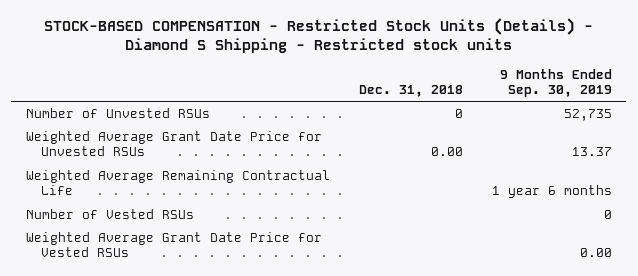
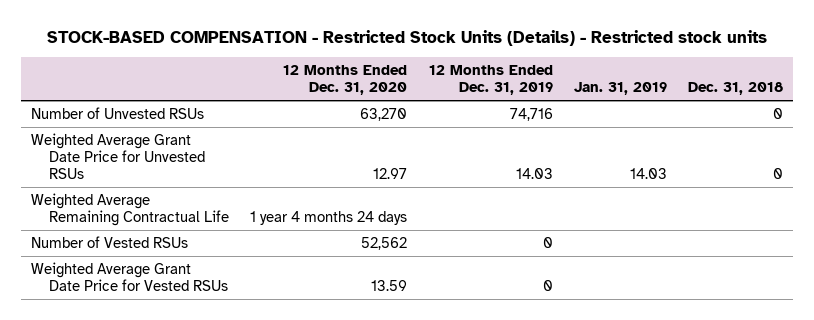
[43,17,593,54] STOCK-BASED COMPENSATION - Restricted Stock Units (Details) - Diamond S Shipping - Restricted stock units -> [46,29,767,46] STOCK-BASED COMPENSATION - Restricted Stock Units (Details) - Restricted stock units
[499,68,612,98] 9 Months Ended Sep. 30, 2019 -> none
none -> [283,64,408,96] 12 Months Ended Dec. 31, 2020
none -> [428,64,553,96] 12 Months Ended Dec. 31, 2019
none -> [573,82,667,96] Jan. 31, 2019
[430,147,463,157] 0.00 -> [772,168,783,180] 0

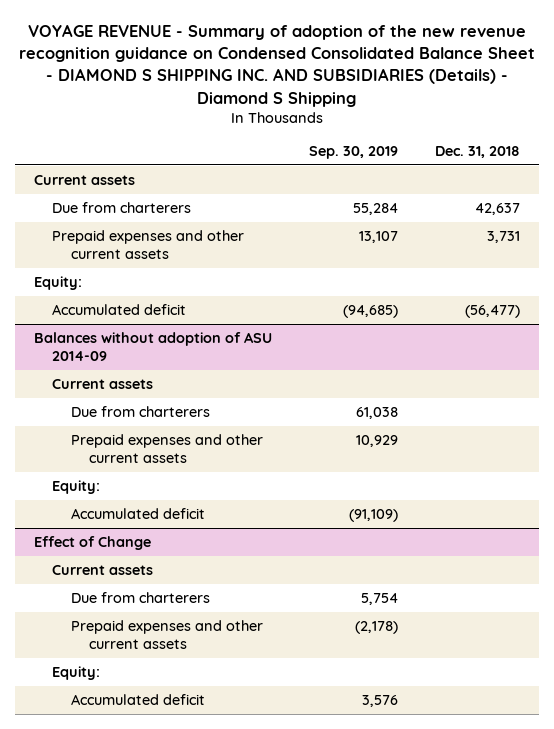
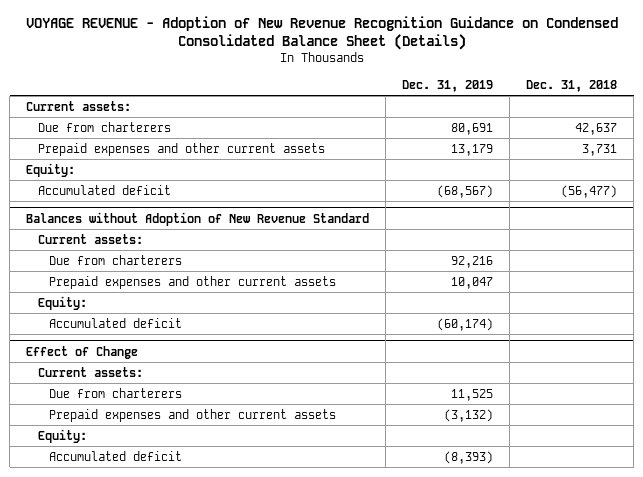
[18,24,535,107] VOYAGE REVENUE - Summary of adoption of the new revenue recognition guidance on Condensed Consolidated Balance Sheet - DIAMOND S SHIPPING INC. AND SUBSIDIARIES (Details) - Diamond S Shipping -> [25,15,618,51] VOYAGE REVENUE - Adoption of New Revenue Recognition Guidance on Condensed Consolidated Balance Sheet (Details)
[308,145,398,159] Sep. 30, 2019 -> none
none -> [402,80,494,93] Dec. 31, 2019
[33,174,135,185] Current assets -> [26,100,132,111] Current assets:
[33,331,272,361] Balances without adoption of ASU 2014-09 -> none
[52,378,154,389] Current assets -> none
[70,405,210,417] Due from charterers -> none
[70,433,263,463] Prepaid expenses and other current assets -> none
[52,479,101,494] Equity: -> none
[70,507,205,519] Accumulated deficit -> none
none -> [26,211,370,226] Balances without Adoption of New Revenue Standard
none -> [37,233,143,244] Current assets:
none -> [49,254,183,265] Due from charterers
none -> [49,275,337,289] Prepaid expenses and other current assets
none -> [37,295,87,310] Equity:
none -> [49,317,183,328] Accumulated deficit
[52,564,154,575] Current assets -> [37,366,143,377] Current assets:

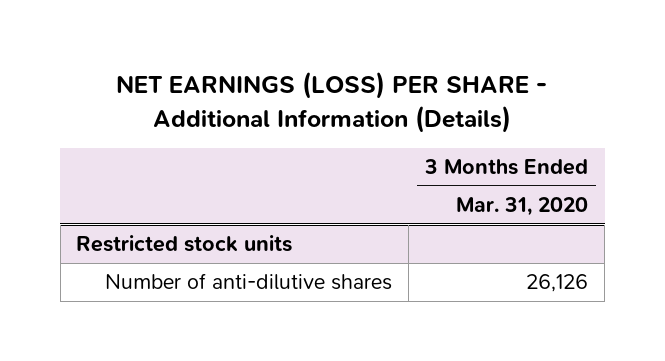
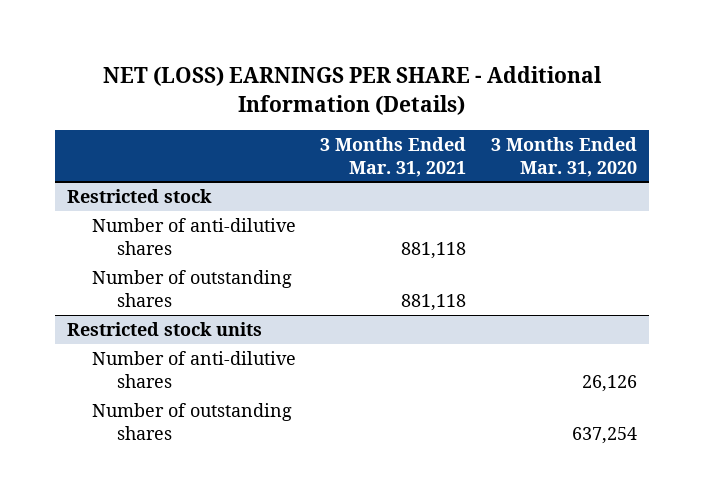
[116,71,548,133] NET EARNINGS (LOSS) PER SHARE - Additional Information (Details) -> [102,66,602,115] NET (LOSS) EARNINGS PER SHARE - Additional Information (Details)
none -> [320,136,467,177] 3 Months Ended Mar. 31, 2021
none -> [67,188,213,203] Restricted stock
none -> [92,217,297,255] Number of anti-dilutive shares
none -> [92,269,293,307] Number of outstanding shares
none -> [92,402,293,440] Number of outstanding shares

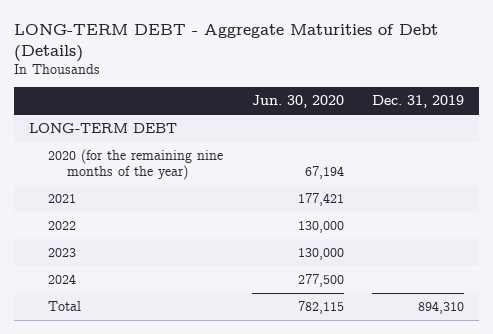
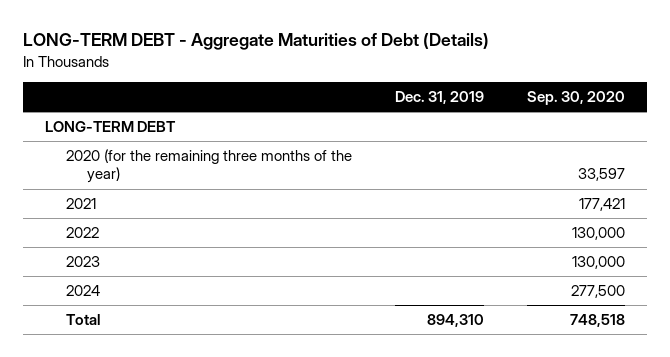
[251,95,344,109] Jun. 30, 2020 -> none
none -> [527,91,626,106] Sep. 30, 2020
[47,149,223,181] 2020 (for the remaining nine months of the year) -> [65,149,352,184] 2020 (for the remaining three months of the year)

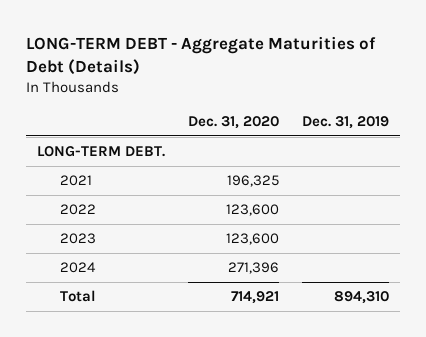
[527,91,626,106] Sep. 30, 2020 -> none
none -> [188,116,280,130] Dec. 31, 2020
[65,149,352,184] 2020 (for the remaining three months of the year) -> none
[44,121,176,133] LONG-TERM DEBT -> [37,146,166,158] LONG-TERM DEBT.

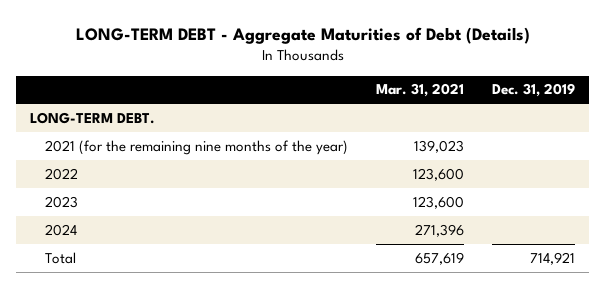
[188,116,280,130] Dec. 31, 2020 -> none
none -> [376,83,465,98] Mar. 31, 2021
[59,175,92,187] 2021 -> none
none -> [45,139,349,155] 2021 (for the remaining nine months of the year)
[334,291,390,305] 894,310 -> [529,251,575,265] 714,921

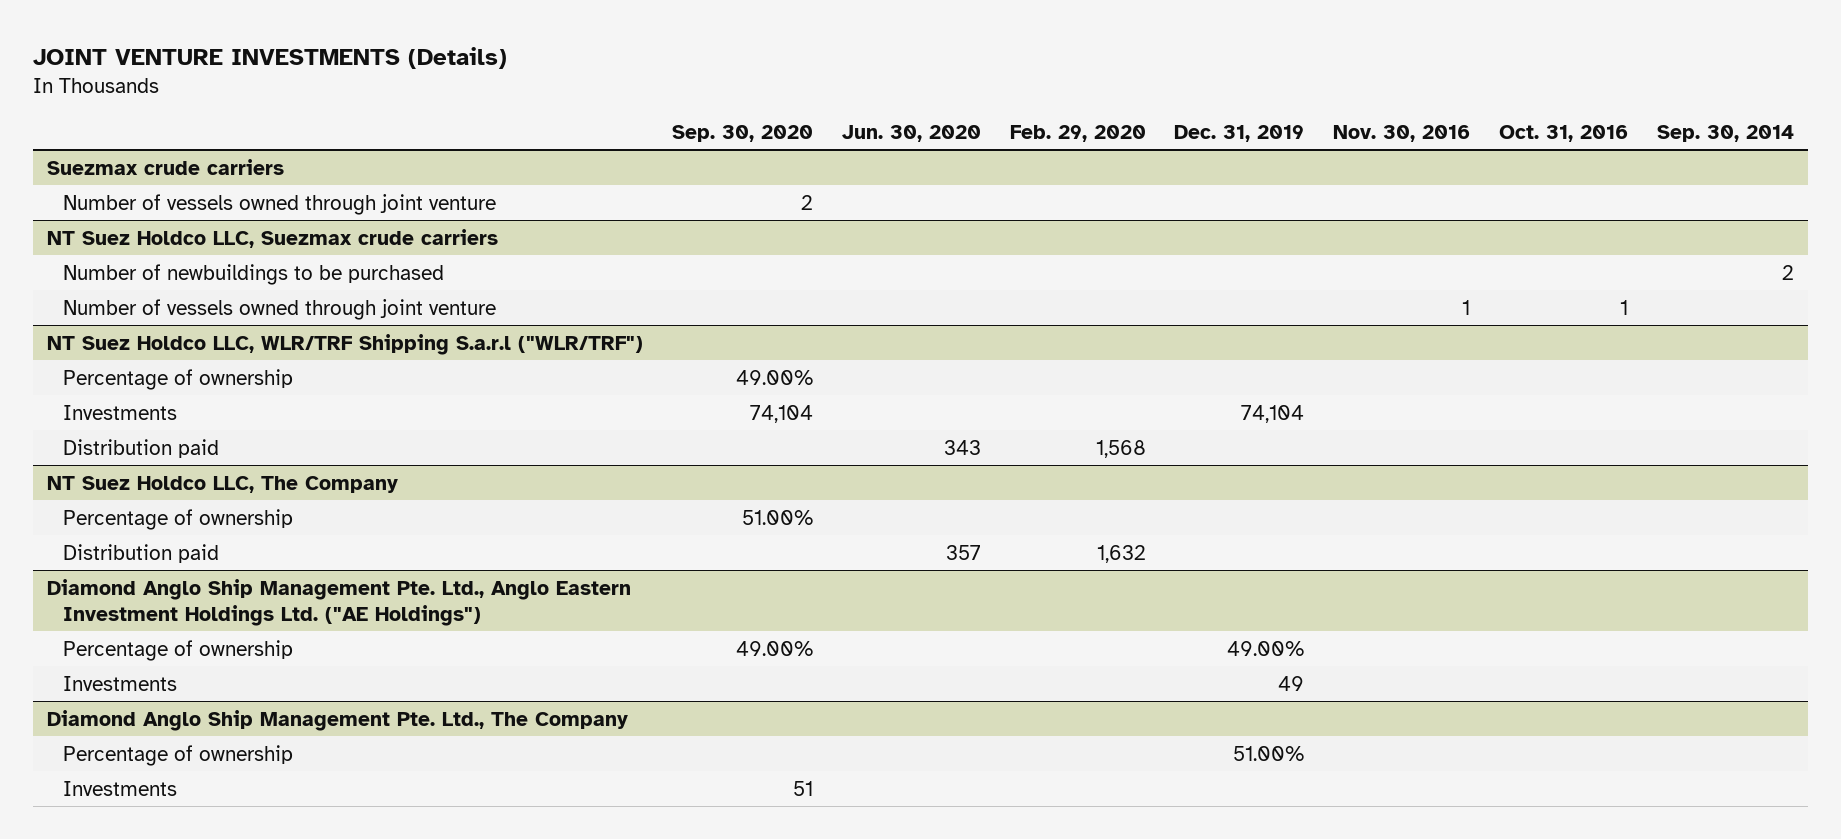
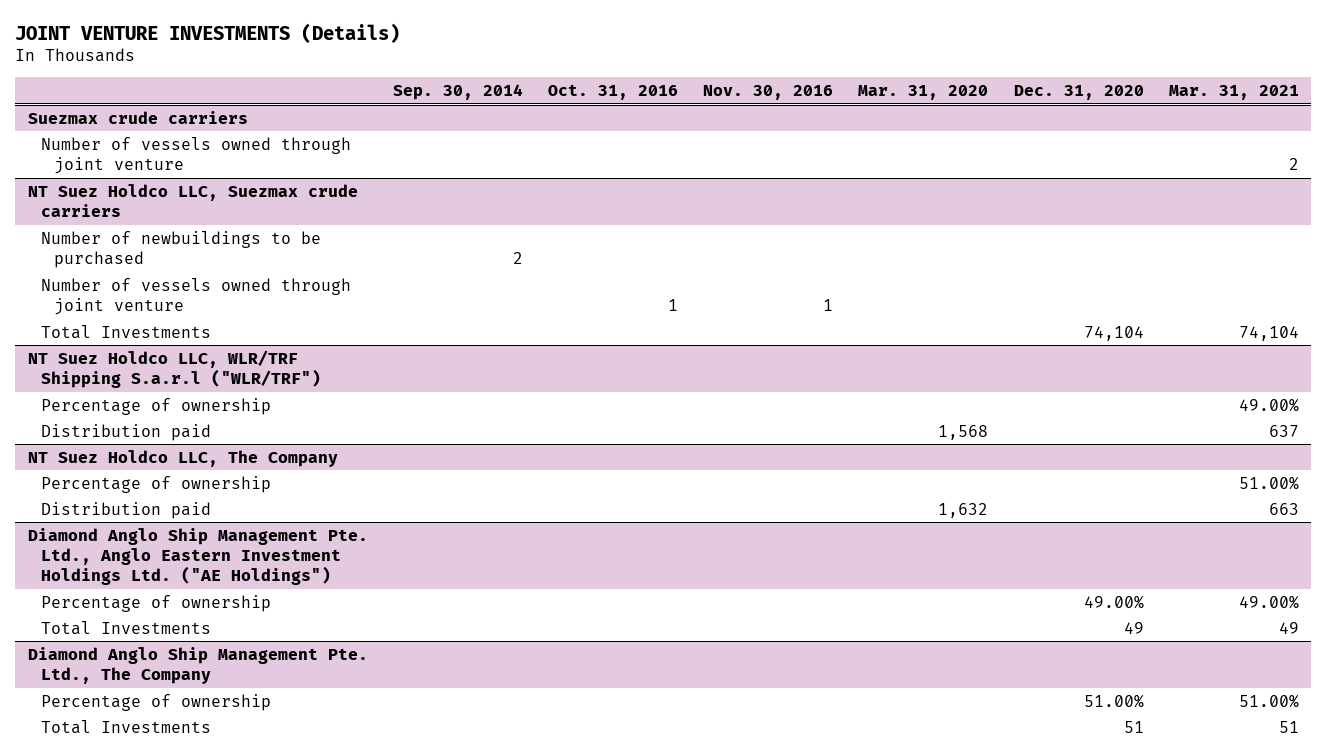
[672,124,814,142] Sep. 30, 2020 -> none
[841,124,981,142] Jun. 30, 2020 -> none
[1009,124,1146,142] Feb. 29, 2020 -> none
[1174,124,1305,142] Dec. 31, 2019 -> none
none -> [858,85,989,101] Mar. 31, 2020
none -> [1013,85,1144,101] Dec. 31, 2020
none -> [1168,85,1299,101] Mar. 31, 2021
none -> [40,324,211,339] Total Investments
[62,404,177,420] Investments -> none
[62,675,177,691] Investments -> [40,620,211,635] Total Investments
[62,780,177,796] Investments -> [40,719,211,734] Total Investments

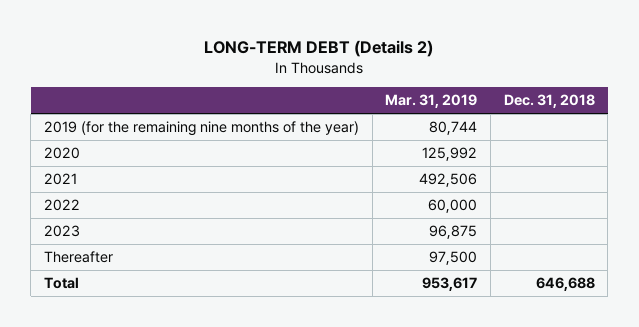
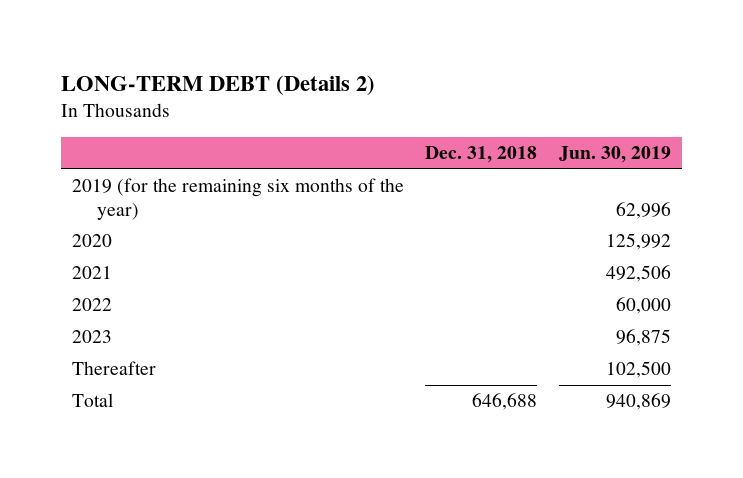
[385,94,478,109] Mar. 31, 2019 -> none
none -> [558,146,671,164] Jun. 30, 2019
[44,121,360,137] 2019 (for the remaining nine months of the year) -> [71,178,404,220] 2019 (for the remaining six months of the year)

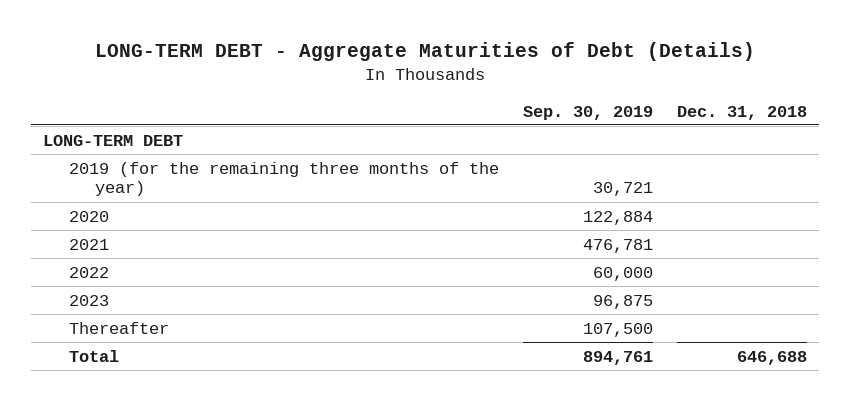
[61,75,376,96] LONG-TERM DEBT (Details 2) -> [95,42,756,62] LONG-TERM DEBT - Aggregate Maturities of Debt (Details)
[558,146,671,164] Jun. 30, 2019 -> none
none -> [523,105,654,120] Sep. 30, 2019
none -> [42,134,183,146] LONG-TERM DEBT
[71,178,404,220] 2019 (for the remaining six months of the year) -> [69,161,500,197] 2019 (for the remaining three months of the year)

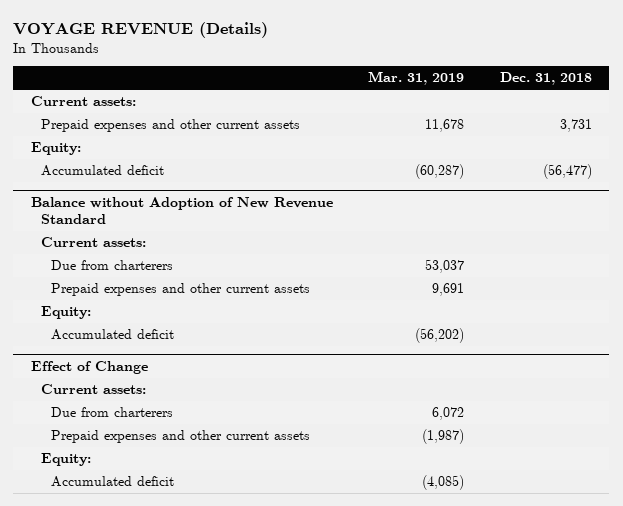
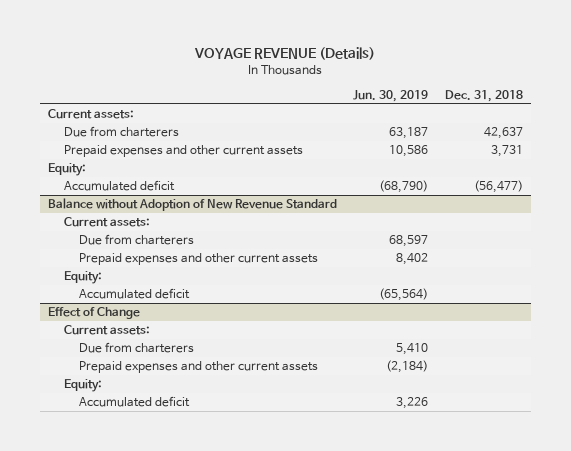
[368,71,465,86] Mar. 31, 2019 -> none
none -> [353,90,429,103] Jun. 30, 2019
none -> [63,126,179,138] Due from charterers

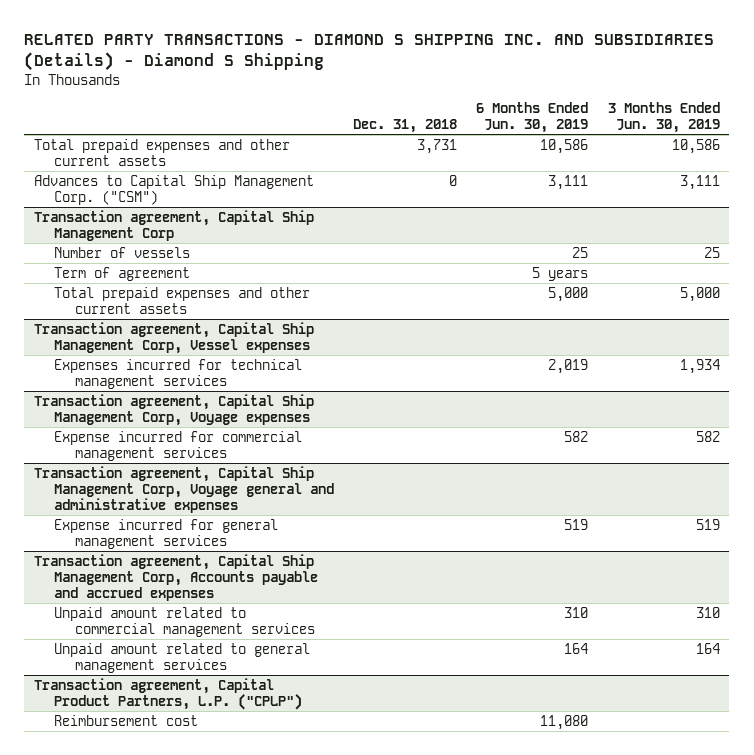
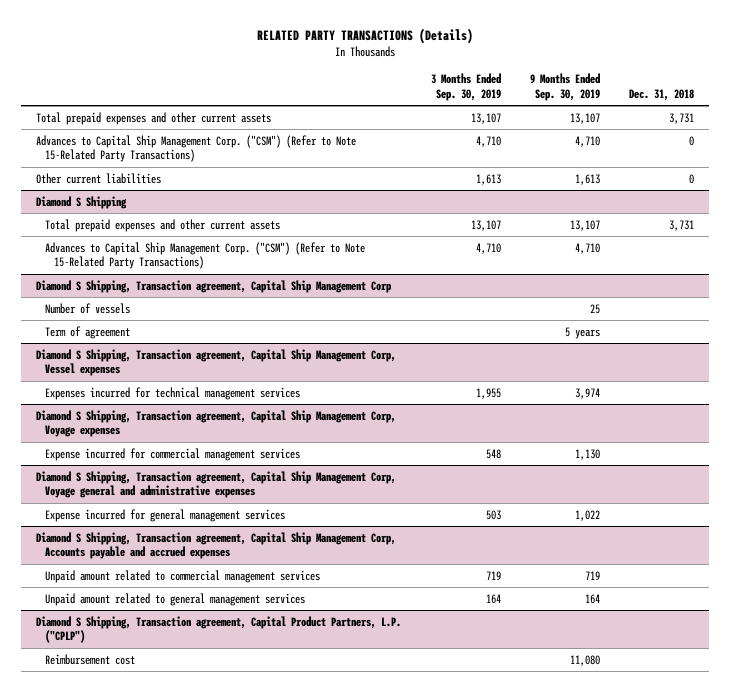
[24,34,715,72] RELATED PARTY TRANSACTIONS - DIAMOND S SHIPPING INC. AND SUBSIDIARIES (Details) - Diamond S Shipping -> [257,27,474,44] RELATED PARTY TRANSACTIONS (Details)
[476,101,589,133] 6 Months Ended Jun. 30, 2019 -> none
[607,101,720,133] 3 Months Ended Jun. 30, 2019 -> none
none -> [430,72,501,101] 3 Months Ended Sep. 30, 2019
none -> [529,72,600,101] 9 Months Ended Sep. 30, 2019
[33,174,314,205] Advances to Capital Ship Management Corp. ("CSM") -> [36,134,357,163] Advances to Capital Ship Management Corp. ("CSM") (Refer to Note 15-Related Party Transactions)
none -> [36,172,162,184] Other current liabilities
none -> [36,195,128,209] Diamond S Shipping
none -> [44,218,280,232] Total prepaid expenses and other current assets
none -> [44,241,365,270] Advances to Capital Ship Management Corp. ("CSM") (Refer to Note 15-Related Party Transactions)
[33,209,314,241] Transaction agreement, Capital Ship Management Corp -> [36,279,392,293] Diamond S Shipping, Transaction agreement, Capital Ship Management Corp
[54,286,311,314] Total prepaid expenses and other current assets -> none
[33,321,314,354] Transaction agreement, Capital Ship Management Corp, Vessel expenses -> [36,348,397,377] Diamond S Shipping, Transaction agreement, Capital Ship Management Corp, Vessel expenses
[33,393,314,426] Transaction agreement, Capital Ship Management Corp, Voyage expenses -> [36,409,397,438] Diamond S Shipping, Transaction agreement, Capital Ship Management Corp, Voyage expenses
[33,465,335,513] Transaction agreement, Capital Ship Management Corp, Voyage general and administrative expenses -> [36,470,397,499] Diamond S Shipping, Transaction agreement, Capital Ship Management Corp, Voyage general and administrative expenses
[33,553,319,601] Transaction agreement, Capital Ship Management Corp, Accounts payable and accrued expenses -> [36,531,397,560] Diamond S Shipping, Transaction agreement, Capital Ship Management Corp, Accounts payable and accrued expenses
[33,677,303,710] Transaction agreement, Capital Product Partners, L.P. ("CPLP") -> [36,615,402,644] Diamond S Shipping, Transaction agreement, Capital Product Partners, L.P. ("CPLP")

